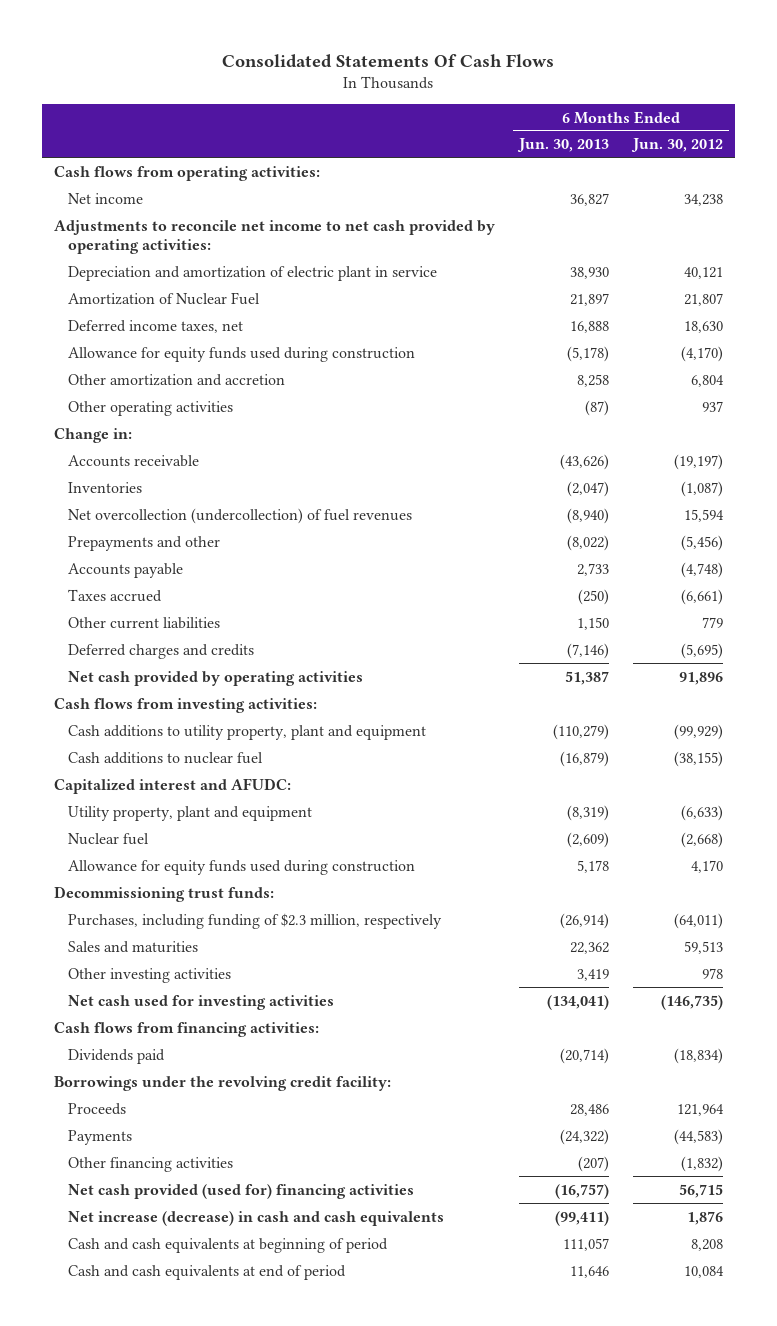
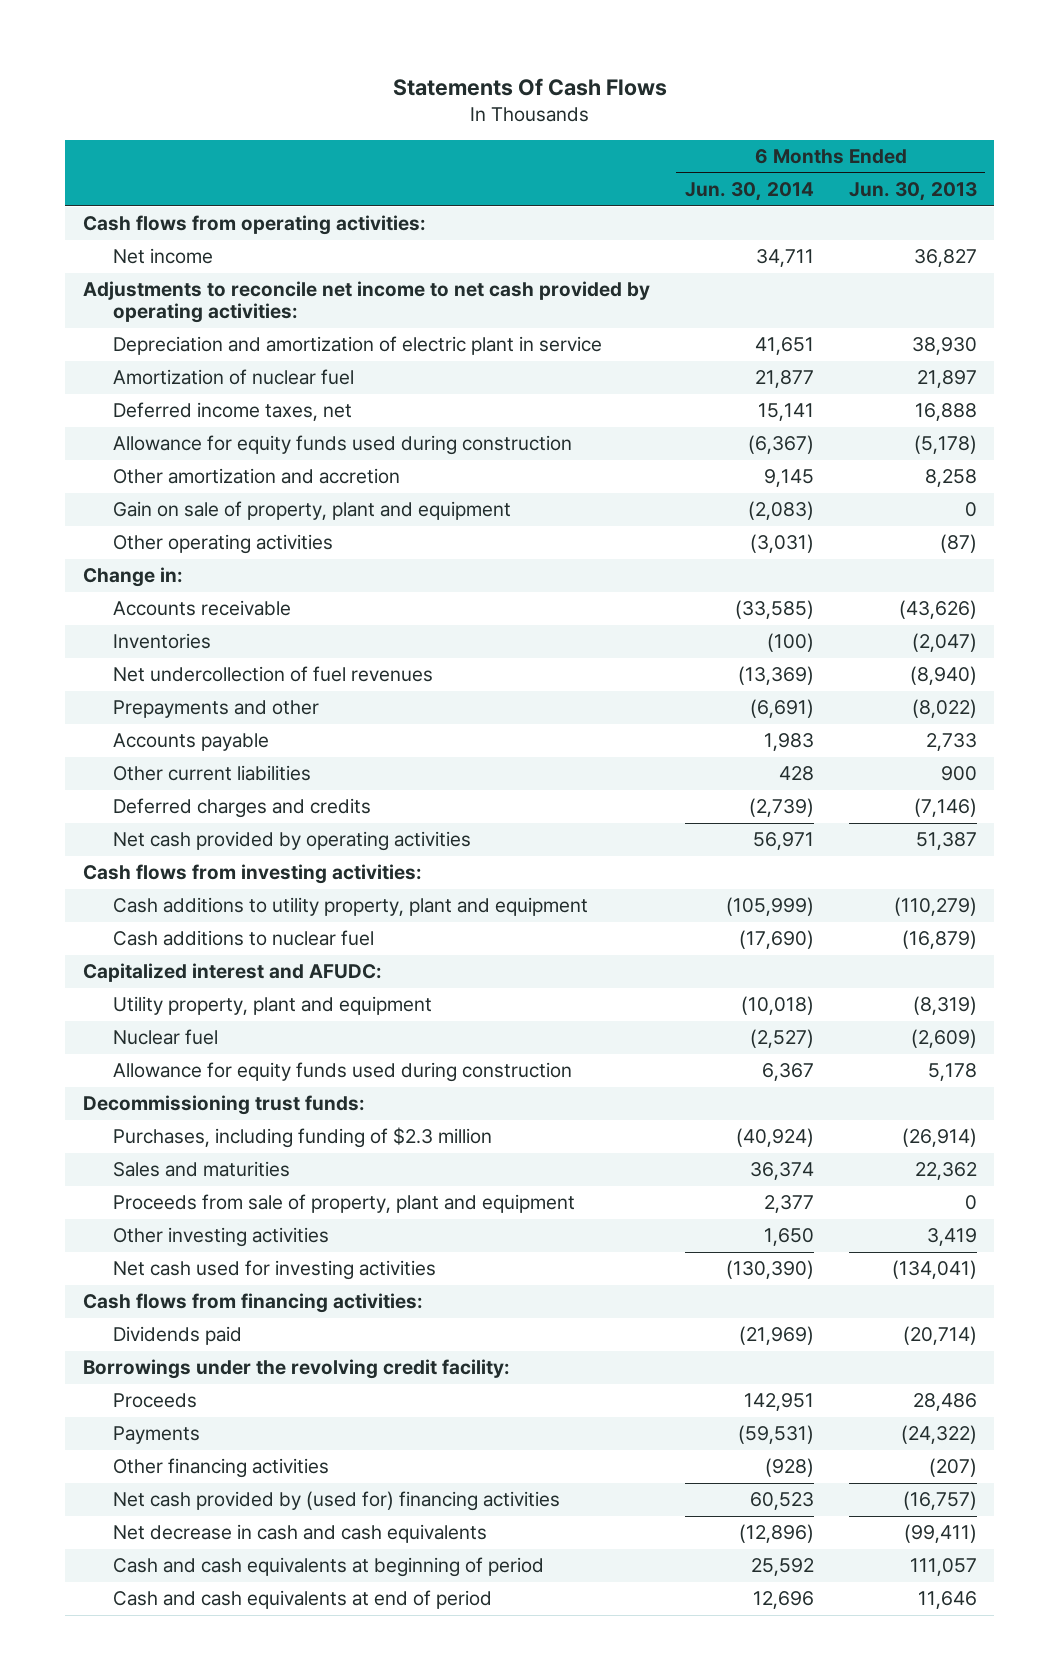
[222,53,555,68] Consolidated Statements Of Cash Flows -> [392,77,667,96] Statements Of Cash Flows
[631,138,724,153] Jun. 30, 2012 -> none
none -> [684,182,814,202] Jun. 30, 2014
[67,291,260,305] Amortization of Nuclear Fuel -> [113,369,355,386] Amortization of nuclear fuel
none -> [113,501,512,521] Gain on sale of property, plant and equipment
[67,507,412,524] Net overcollection (undercollection) of fuel revenues -> [113,666,434,683] Net undercollection of fuel revenues
[67,588,162,602] Taxes accrued -> none
[576,616,609,630] 1,150 -> [940,766,977,782] 900
[67,912,442,929] Purchases, including funding of $2.3 million, respectively -> [113,1127,493,1149] Purchases, including funding of $2.3 million
none -> [113,1194,576,1214] Proceeds from sale of property, plant and equipment
[67,1183,414,1199] Net cash provided (used for) financing activities -> [113,1491,561,1512] Net cash provided by (used for) financing activities
[67,1210,444,1226] Net increase (decrease) in cash and cash equivalents -> [113,1524,488,1544] Net decrease in cash and cash equivalents

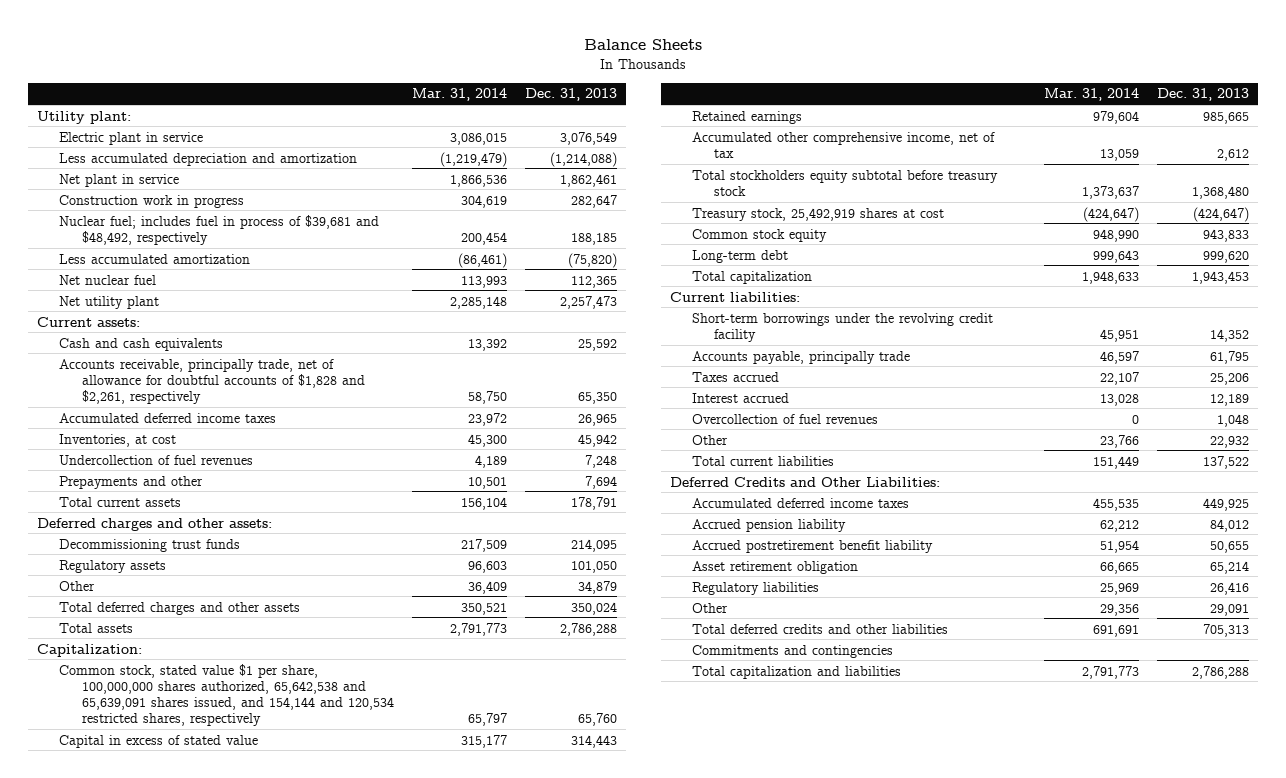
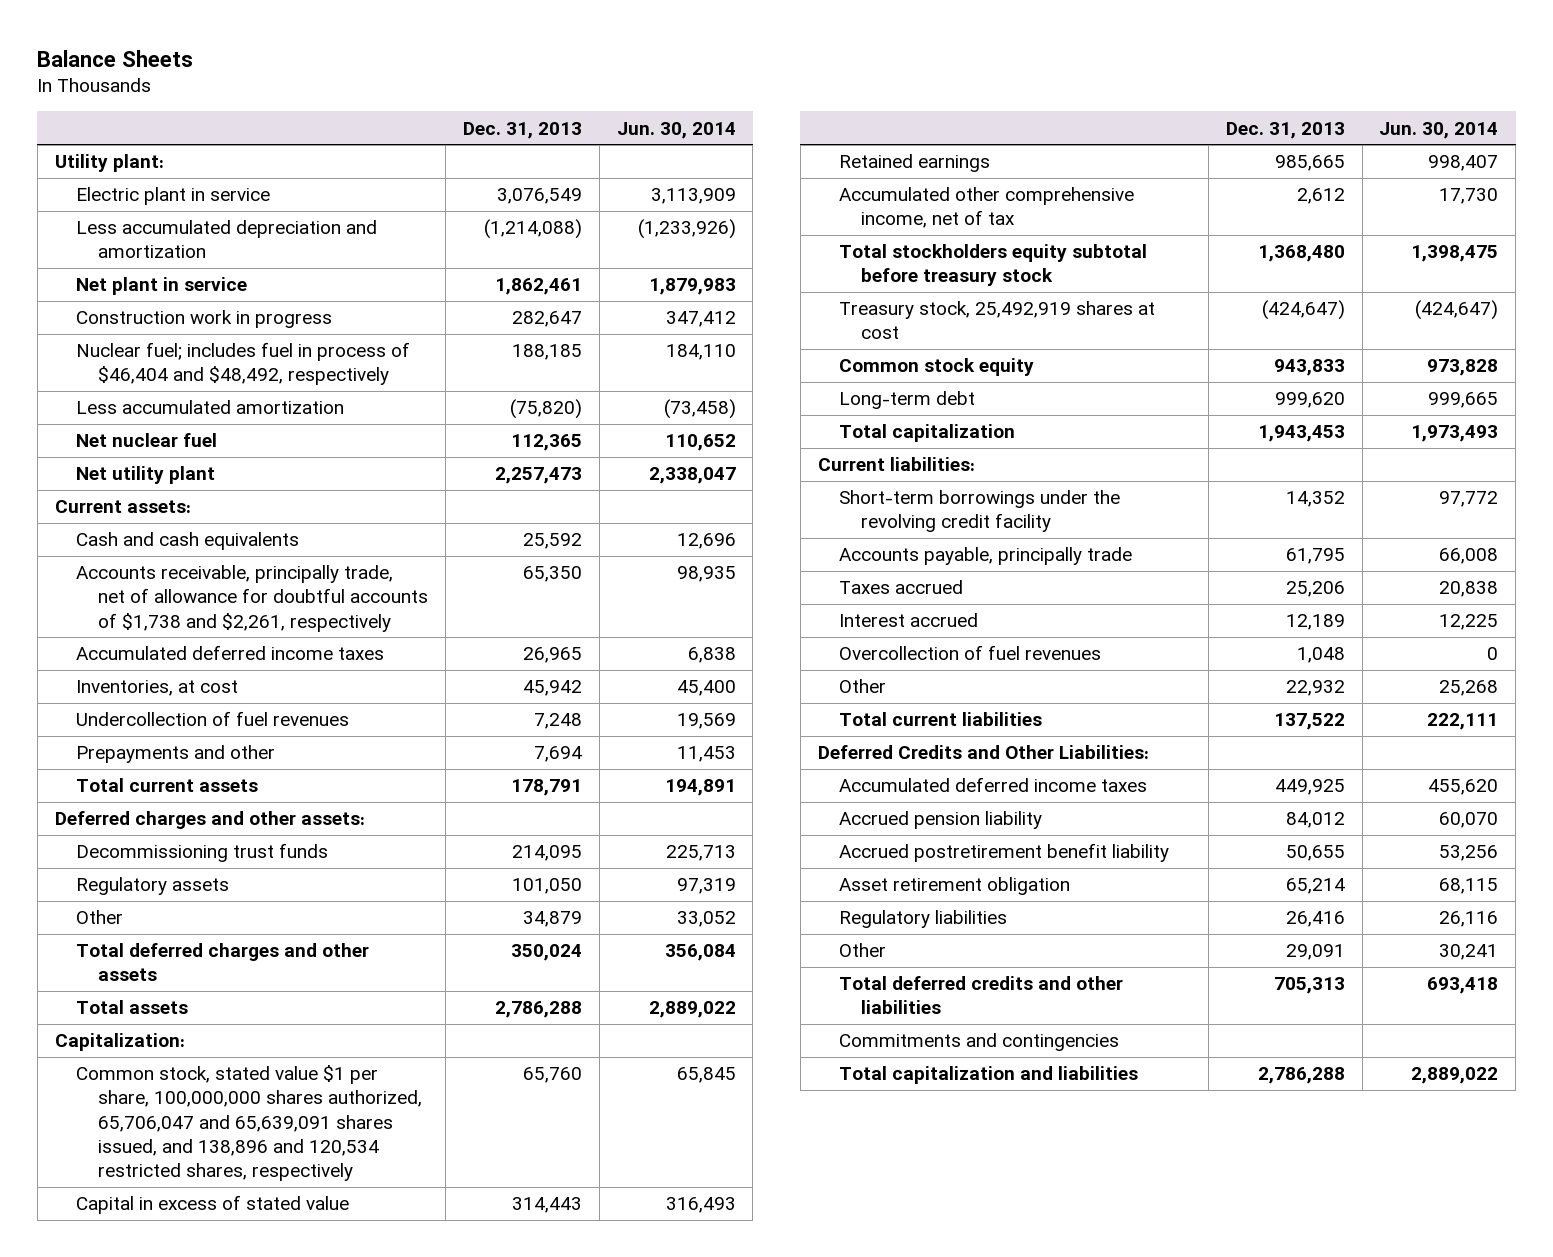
[411,88,507,102] Mar. 31, 2014 -> none
none -> [616,121,736,139] Jun. 30, 2014
[59,214,380,245] Nuclear fuel; includes fuel in process of $39,681 and $48,492, respectively -> [76,342,411,386] Nuclear fuel; includes fuel in process of $46,404 and $48,492, respectively
[59,358,365,405] Accounts receivable, principally trade, net of allowance for doubtful accounts of $1,828 and $2,261, respectively -> [76,565,429,632] Accounts receivable, principally trade, net of allowance for doubtful accounts of $1,738 and $2,261, respectively
[59,663,394,727] Common stock, stated value $1 per share, 100,000,000 shares authorized, 65,642,538 and 65,639,091 shares issued, and 154,144 and 120,534 restricted shares, respectively -> [76,1065,423,1182] Common stock, stated value $1 per share, 100,000,000 shares authorized, 65,706,047 and 65,639,091 shares issued, and 138,896 and 120,534 restricted shares, respectively

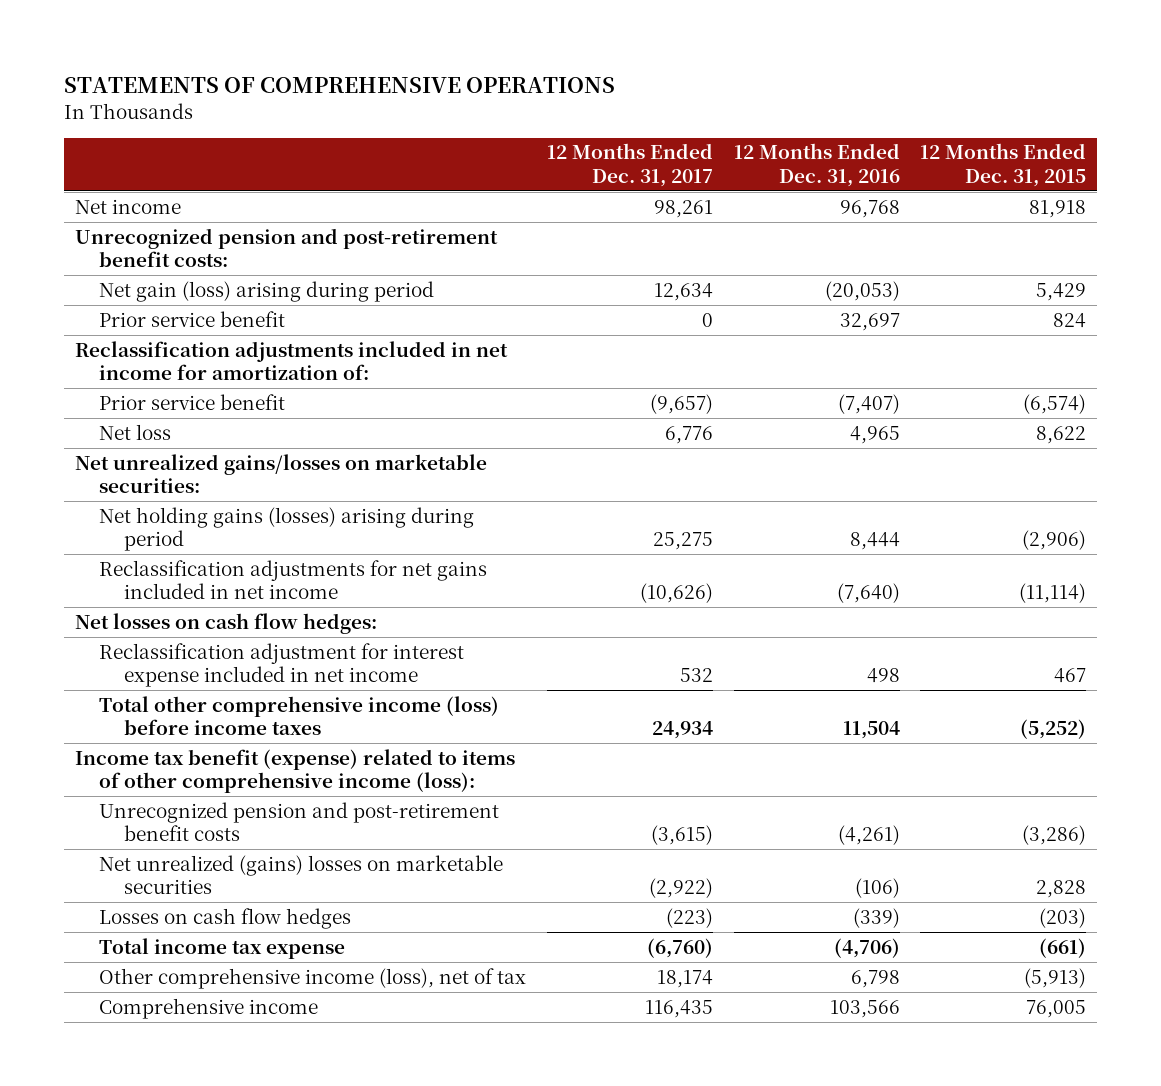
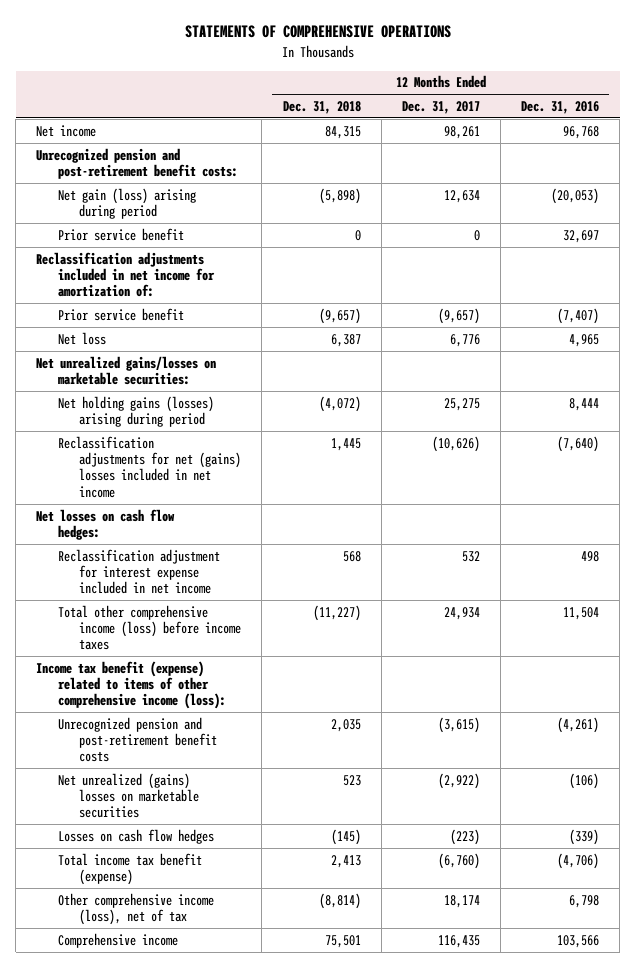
[920,143,1087,187] 12 Months Ended Dec. 31, 2015 -> none
none -> [282,101,361,115] Dec. 31, 2018
[99,559,488,599] Reclassification adjustments for net gains included in net income -> [57,435,242,498] Reclassification adjustments for net (gains) losses included in net income
[99,937,346,959] Total income tax expense -> [57,852,202,886] Total income tax benefit (expense)

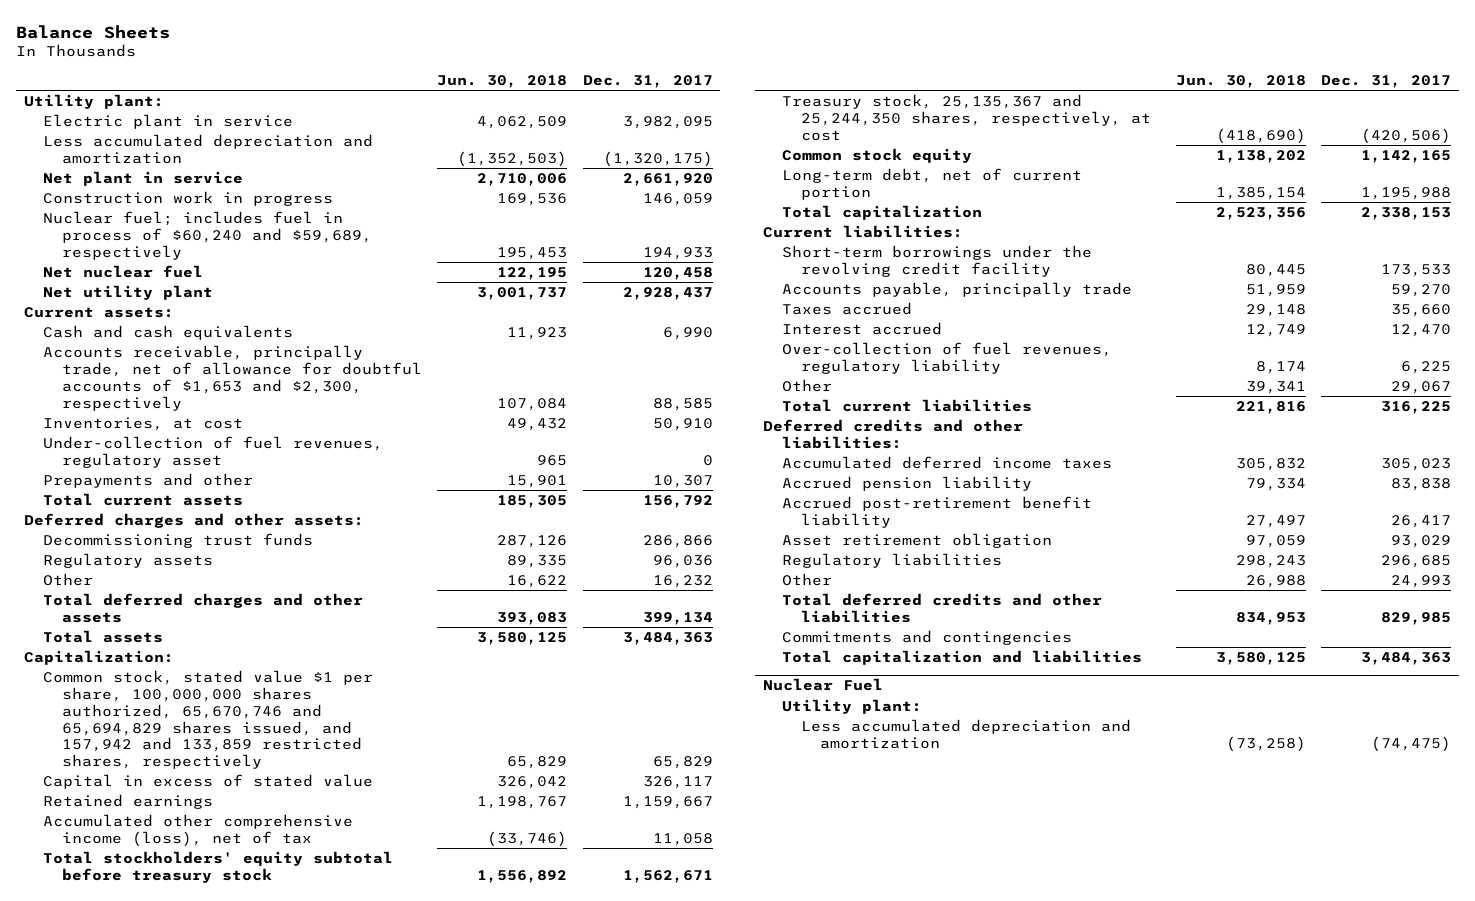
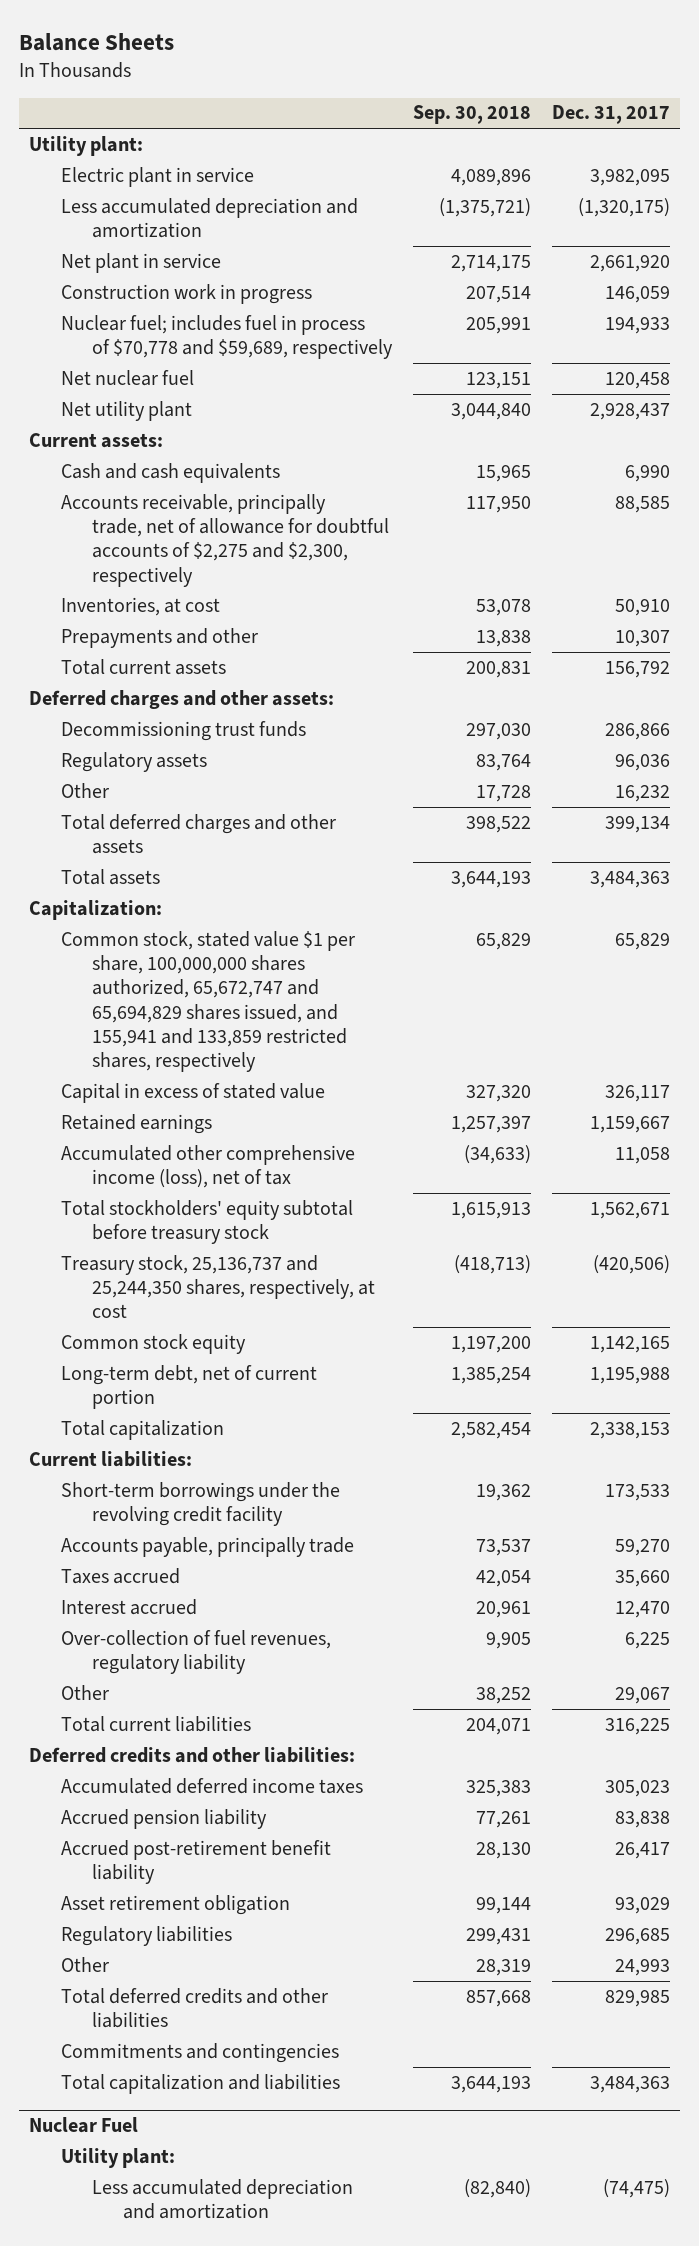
[437,75,568,89] Jun. 30, 2018 -> none
none -> [412,105,531,125] Sep. 30, 2018
[42,210,373,260] Nuclear fuel; includes fuel in process of $60,240 and $59,689, respectively -> [60,314,393,360] Nuclear fuel; includes fuel in process of $70,778 and $59,689, respectively
[42,344,423,411] Accounts receivable, principally trade, net of allowance for doubtful accounts of $1,653 and $2,300, respectively -> [60,493,389,587] Accounts receivable, principally trade, net of allowance for doubtful accounts of $2,275 and $2,300, respectively
[42,435,383,468] Under-collection of fuel revenues, regulatory asset -> none
[42,669,373,770] Common stock, stated value $1 per share, 100,000,000 shares authorized, 65,670,746 and 65,694,829 shares issued, and 157,942 and 133,859 restricted shares, respectively -> [60,930,355,1073] Common stock, stated value $1 per share, 100,000,000 shares authorized, 65,672,747 and 65,694,829 shares issued, and 155,941 and 133,859 restricted shares, respectively
[781,93,1151,141] Treasury stock, 25,135,367 and 25,244,350 shares, respectively, at cost -> [60,1254,375,1319] Treasury stock, 25,136,737 and 25,244,350 shares, respectively, at cost

